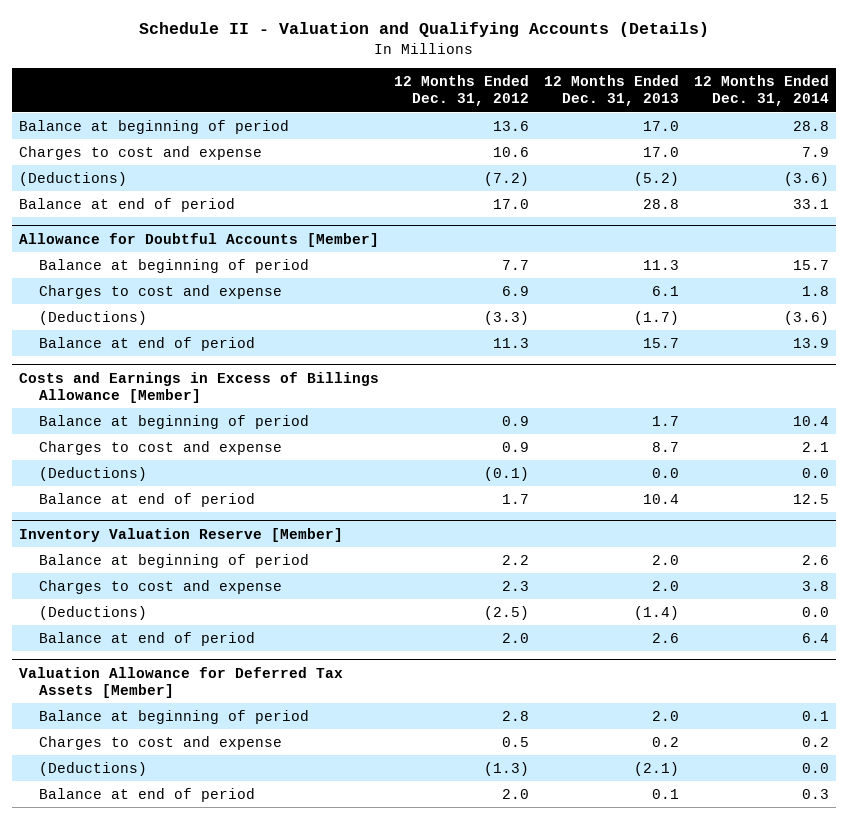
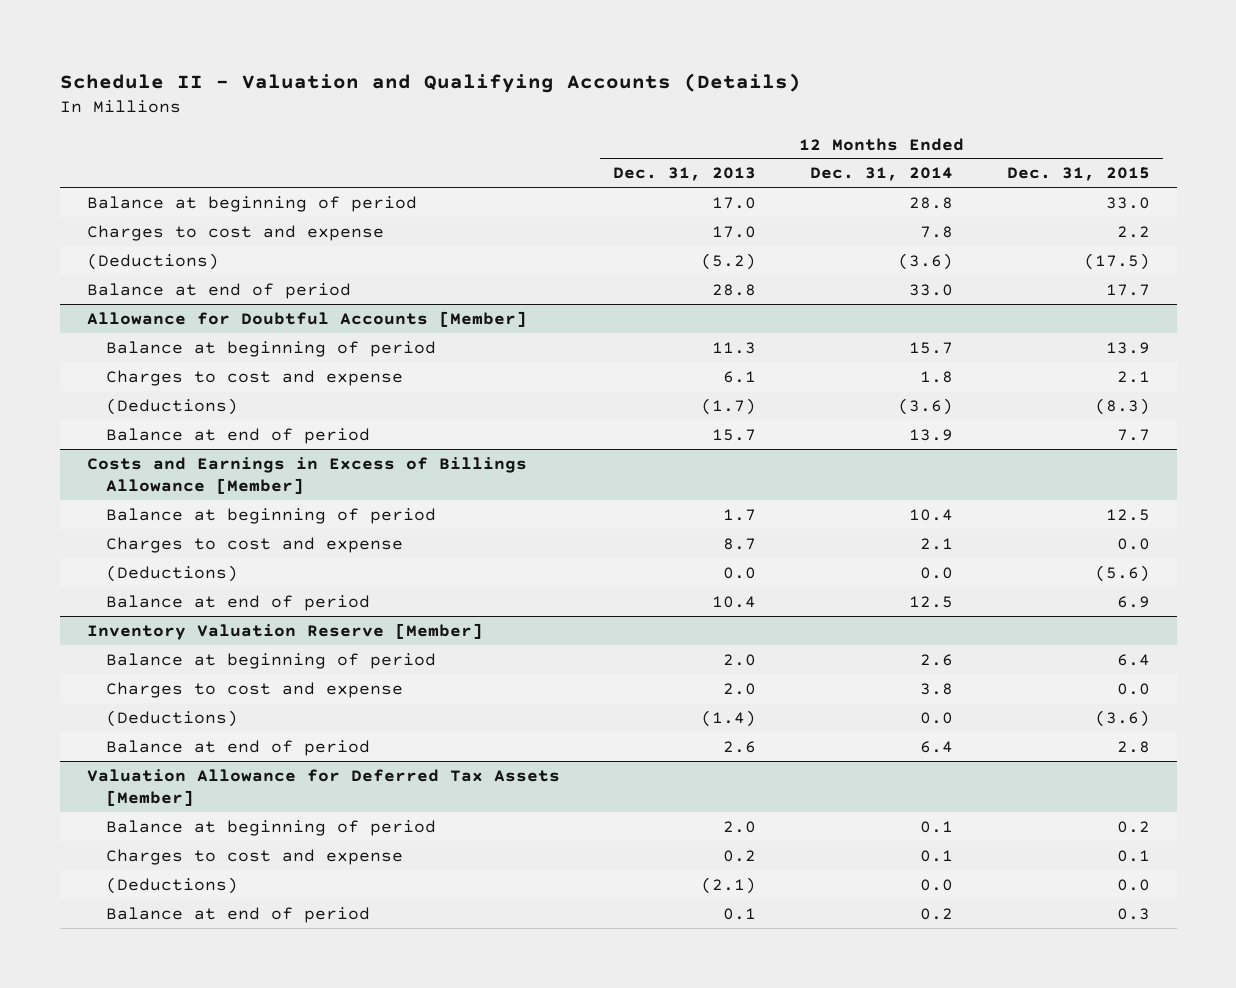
[394,74,530,107] 12 Months Ended Dec. 31, 2012 -> none
none -> [1006,167,1150,182] Dec. 31, 2015
[801,146,829,157] 7.9 -> [920,225,954,238] 7.8
[792,198,829,209] 33.1 -> [909,283,954,296] 33.0
[801,736,829,747] 0.2 -> [920,849,954,862] 0.1
[801,788,829,799] 0.3 -> [920,907,954,920] 0.2

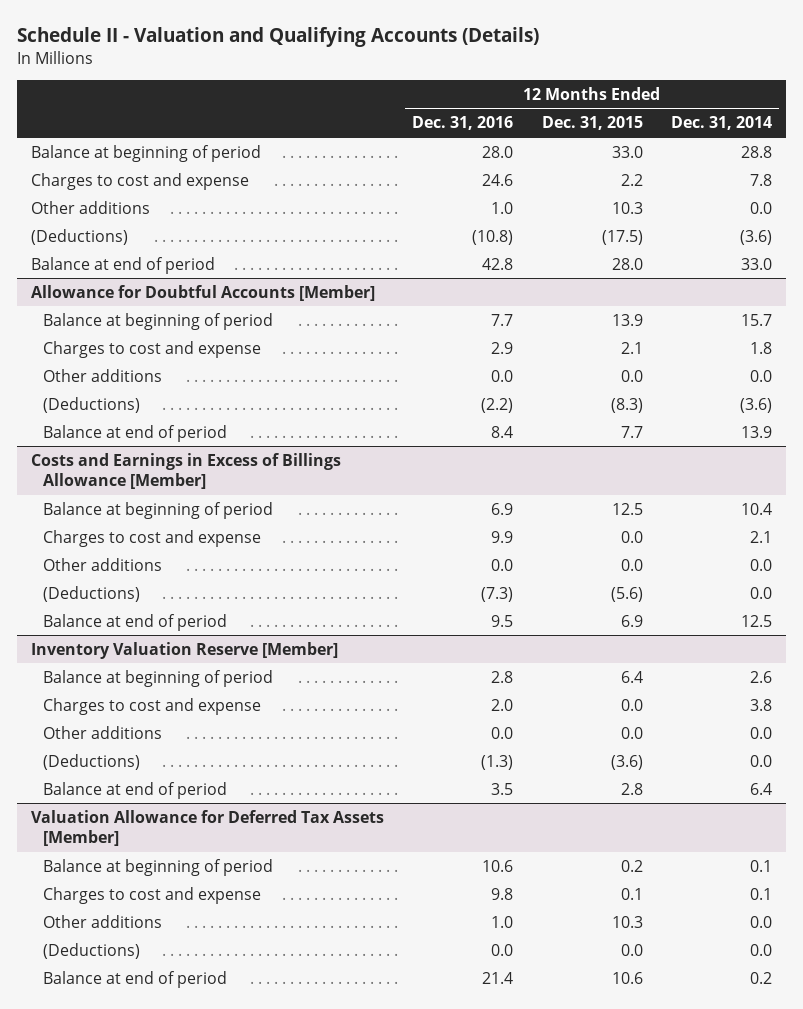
[613,167,757,182] Dec. 31, 2013 -> none
none -> [412,116,514,131] Dec. 31, 2016
none -> [31,200,151,214] Other additions
[1105,283,1150,296] 17.7 -> [611,257,643,270] 28.0
none -> [43,368,163,382] Other additions
none -> [43,557,163,571] Other additions
none -> [43,725,163,739] Other additions
none -> [43,914,163,928] Other additions
[1116,907,1150,920] 0.3 -> [611,971,643,984] 10.6

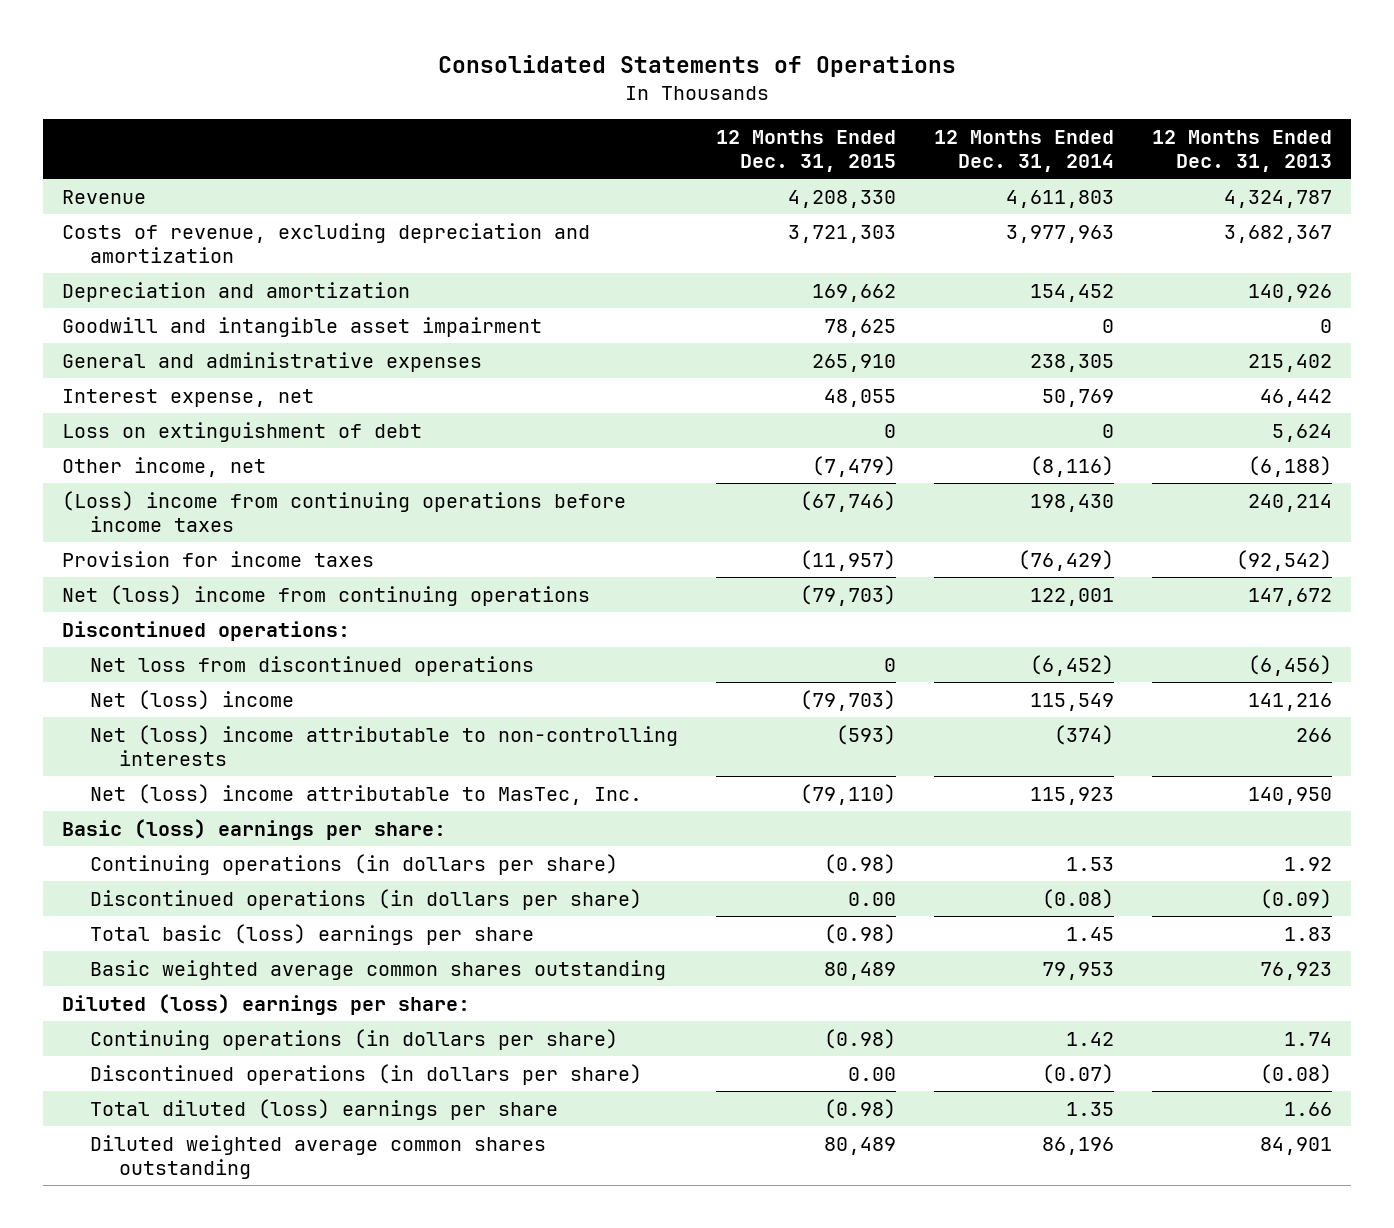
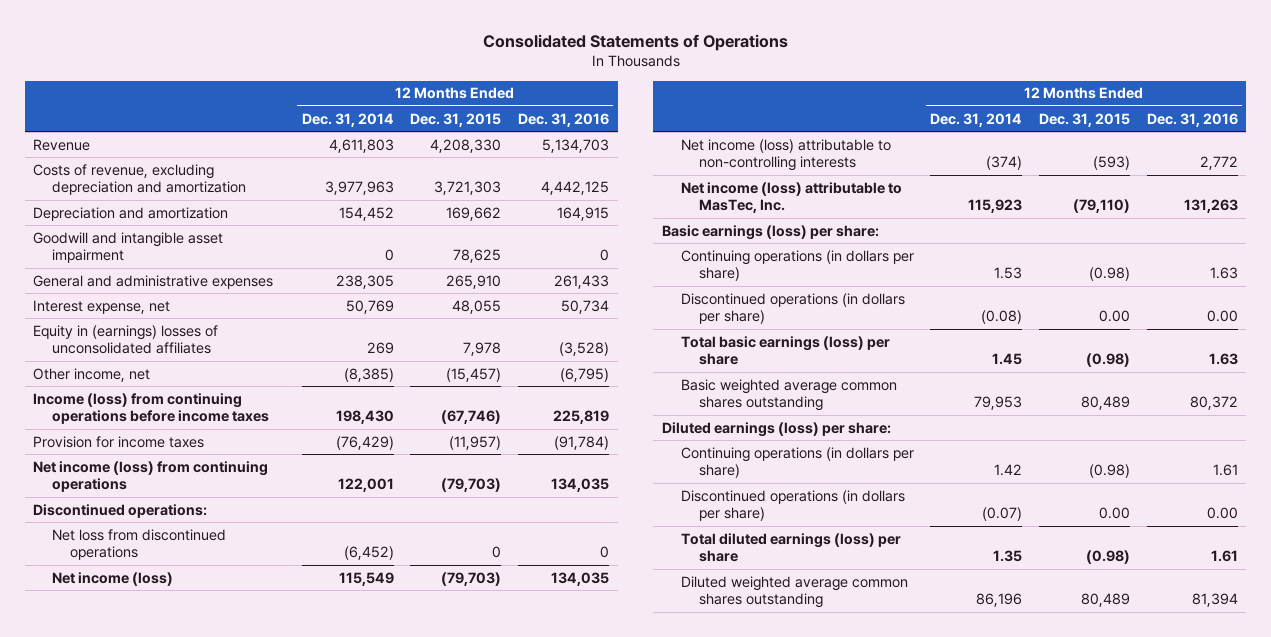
[1151,129,1332,172] 12 Months Ended Dec. 31, 2013 -> none
none -> [518,112,610,127] Dec. 31, 2016
[62,421,423,442] Loss on extinguishment of debt -> none
none -> [33,324,219,355] Equity in (earnings) losses of unconsolidated affiliates
[812,455,897,477] (7,479) -> [446,367,502,382] (15,457)
[1030,455,1115,477] (8,116) -> [343,367,394,382] (8,385)
[62,490,627,532] (Loss) income from continuing operations before income taxes -> [33,392,269,425] Income (loss) from continuing operations before income taxes
[62,584,591,606] Net (loss) income from continuing operations -> [33,460,269,493] Net income (loss) from continuing operations
[90,689,295,710] Net (loss) income -> [51,571,173,586] Net income (loss)
[90,724,679,766] Net (loss) income attributable to non-controlling interests -> [680,138,891,172] Net income (loss) attributable to non-controlling interests
[90,783,643,805] Net (loss) income attributable to MasTec, Inc. -> [680,181,902,214] Net income (loss) attributable to MasTec, Inc.
[62,818,447,840] Basic (loss) earnings per share: -> [661,224,879,240] Basic earnings (loss) per share:
[90,923,535,945] Total basic (loss) earnings per share -> [680,335,890,366] Total basic earnings (loss) per share
[62,993,471,1015] Diluted (loss) earnings per share: -> [661,421,891,437] Diluted earnings (loss) per share:
[90,1098,559,1120] Total diluted (loss) earnings per share -> [680,532,901,563] Total diluted earnings (loss) per share

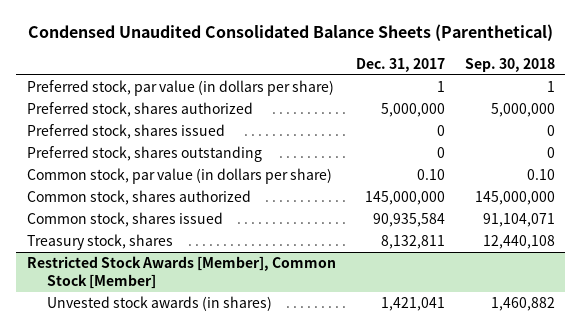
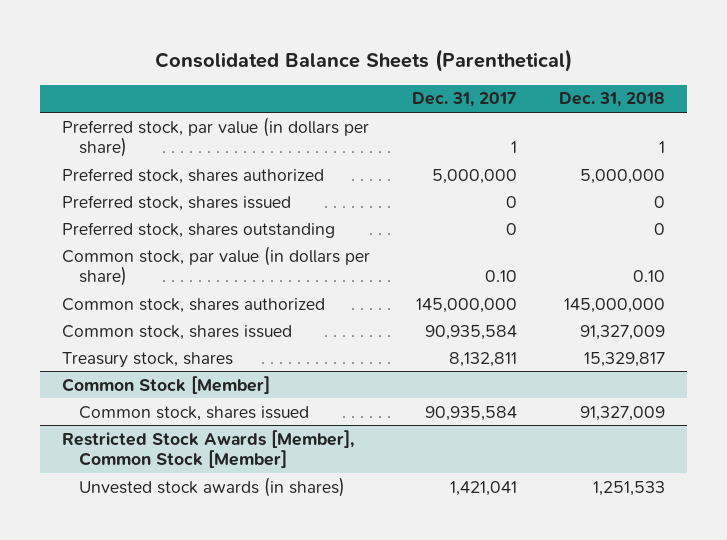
[27,24,553,42] Condensed Unaudited Consolidated Balance Sheets (Parenthetical) -> [154,49,572,73] Consolidated Balance Sheets (Parenthetical)
[465,57,556,72] Sep. 30, 2018 -> none
none -> [559,92,666,108] Dec. 31, 2018
none -> [61,375,270,394] Common Stock [Member]
none -> [78,405,309,421] Common stock, shares issued

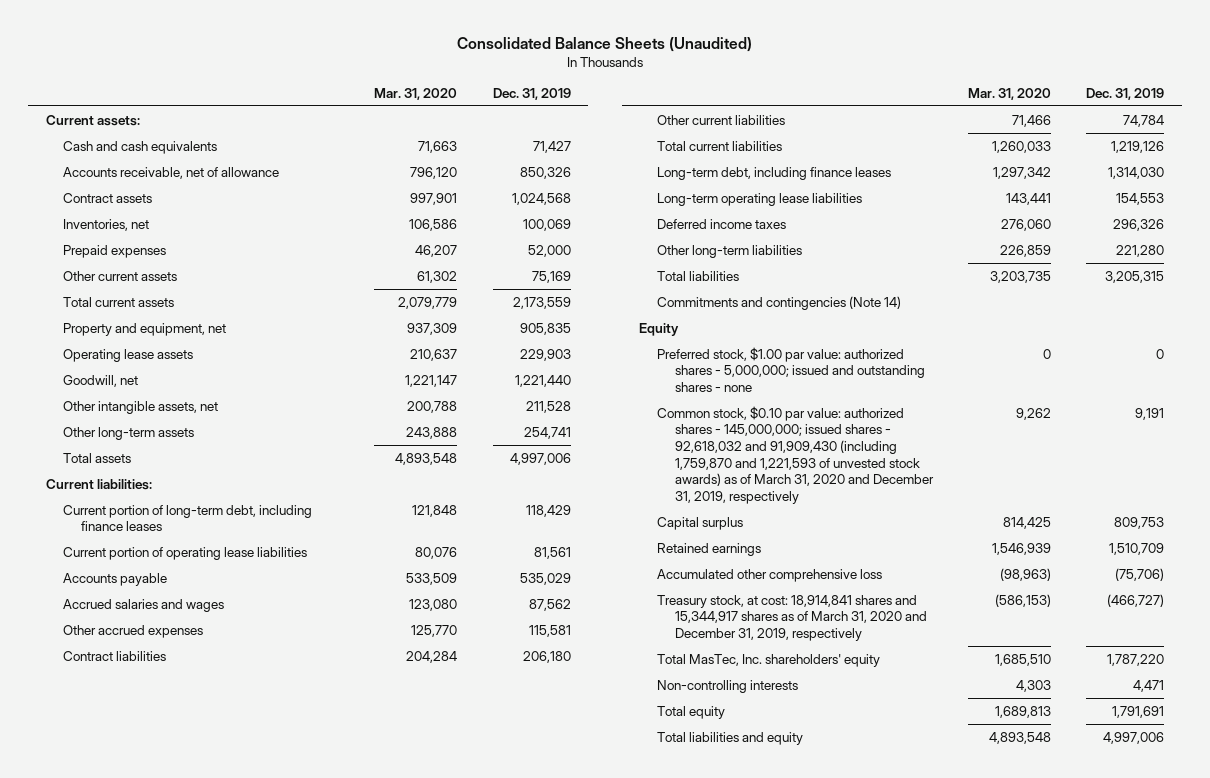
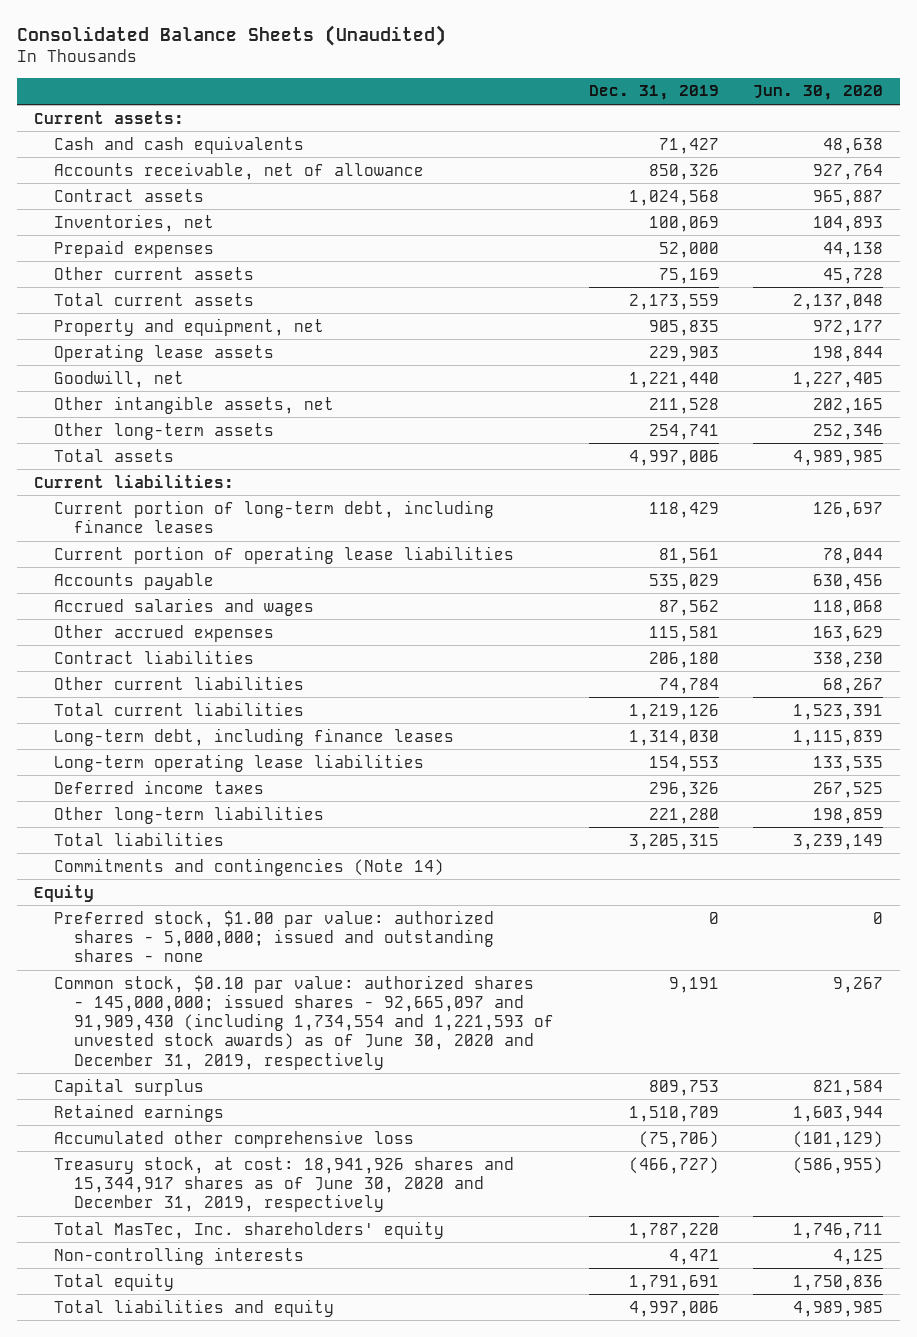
[374,87,458,100] Mar. 31, 2020 -> none
none -> [752,85,883,101] Jun. 30, 2020
[656,405,934,504] Common stock, $0.10 par value: authorized shares - 145,000,000; issued shares - 92,618,032 and 91,909,430 (including 1,759,870 and 1,221,593 of unvested stock awards) as of March 31, 2020 and December 31, 2019, respectively -> [54,974,555,1070] Common stock, $0.10 par value: authorized shares - 145,000,000; issued shares - 92,665,097 and 91,909,430 (including 1,734,554 and 1,221,593 of unvested stock awards) as of June 30, 2020 and December 31, 2019, respectively
[656,594,927,641] Treasury stock, at cost: 18,914,841 shares and 15,344,917 shares as of March 31, 2020 and December 31, 2019, respectively -> [54,1156,515,1213] Treasury stock, at cost: 18,941,926 shares and 15,344,917 shares as of June 30, 2020 and December 31, 2019, respectively

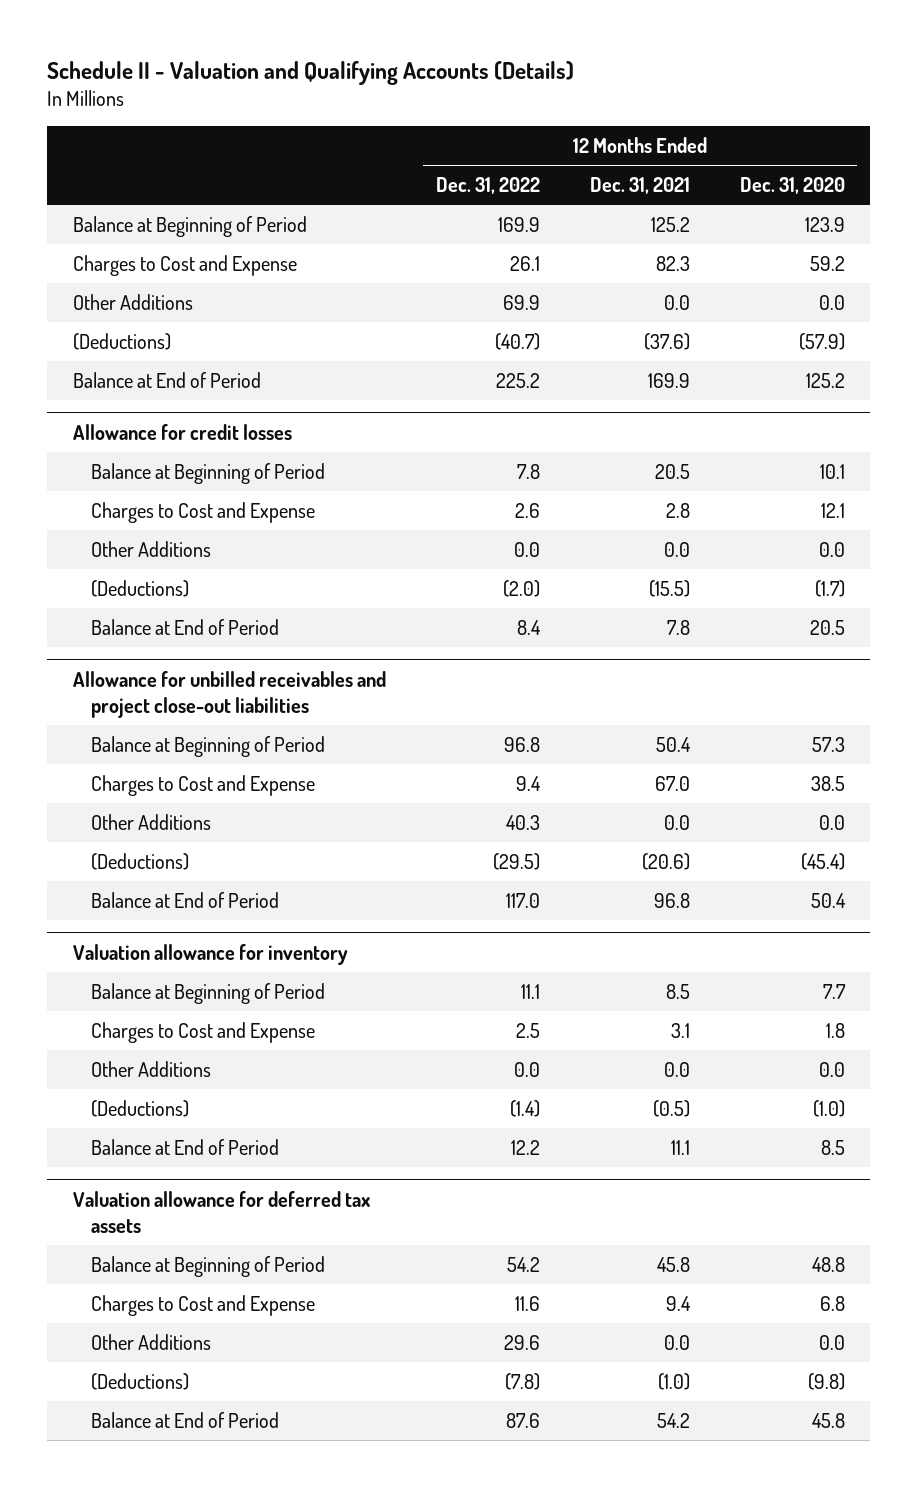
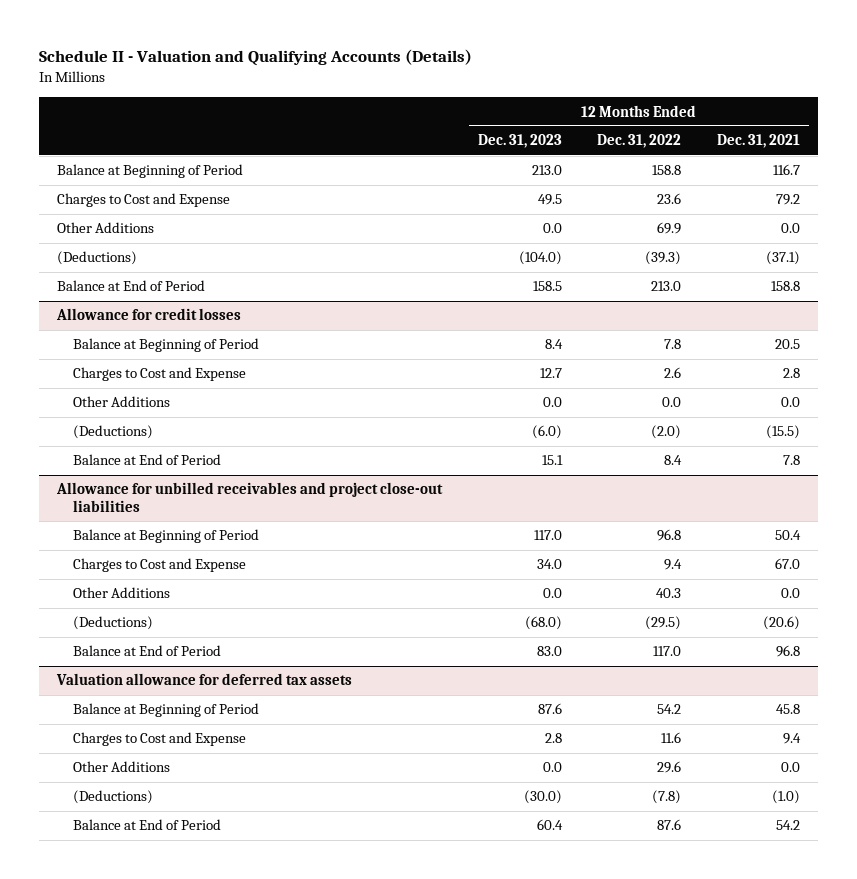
[739,177,845,195] Dec. 31, 2020 -> none
none -> [477,134,562,149] Dec. 31, 2023
[497,217,540,233] 169.9 -> [652,165,682,176] 158.8
[650,217,690,233] 125.2 -> [773,164,801,176] 116.7
[509,256,540,272] 26.1 -> [657,193,682,205] 23.6
[655,256,690,272] 82.3 -> [776,194,801,206] 79.2
[494,333,540,351] (40.7) -> [645,251,682,266] (39.3)
[643,333,690,351] (37.6) -> [766,251,801,266] (37.1)
[495,373,540,389] 225.2 -> [651,281,682,292] 213.0
[647,373,690,389] 169.9 -> [771,281,801,292] 158.8
[72,943,348,965] Valuation allowance for inventory -> none
[91,983,326,1005] Balance at Beginning of Period -> none
[91,1022,316,1044] Charges to Cost and Expense -> none
[91,1061,212,1078] Other Additions -> none
[91,1100,190,1118] (Deductions) -> none
[91,1139,280,1156] Balance at End of Period -> none

